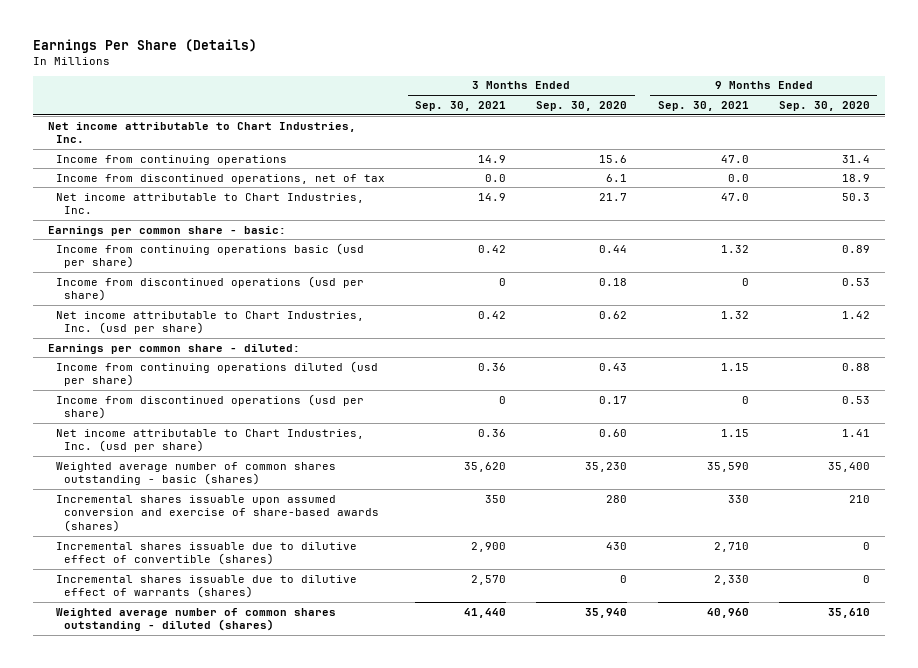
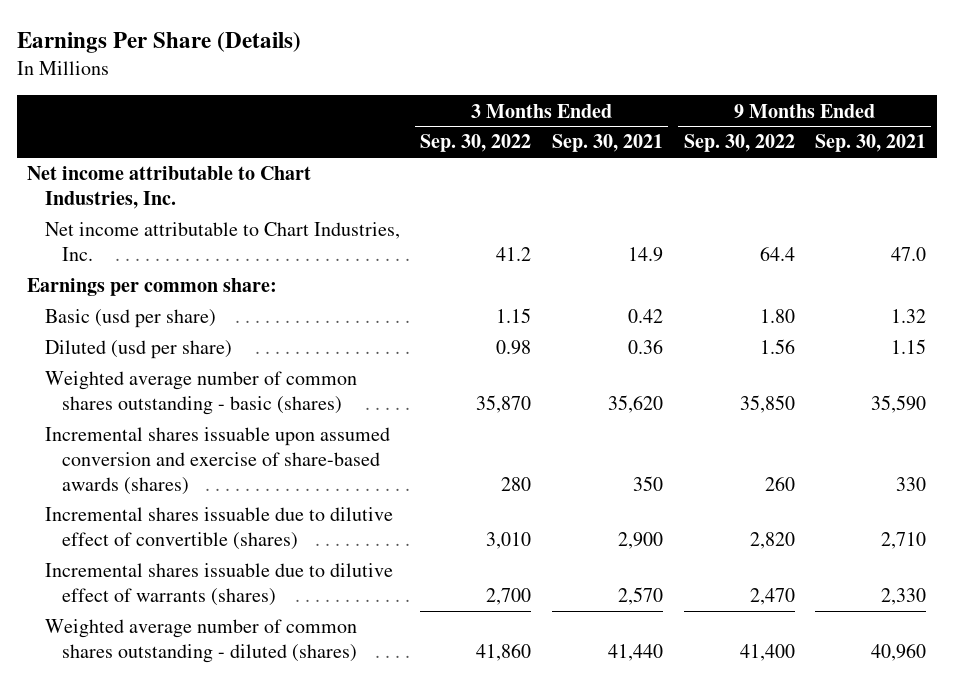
[536,100,628,111] Sep. 30, 2020 -> none
[778,100,870,111] Sep. 30, 2020 -> none
none -> [420,134,532,153] Sep. 30, 2022
none -> [683,134,795,153] Sep. 30, 2022
[56,154,288,165] Income from continuing operations -> none
[56,173,386,184] Income from discontinued operations, net of tax -> none
[56,242,365,269] Income from continuing operations basic (usd per share) -> none
[56,275,365,302] Income from discontinued operations (usd per share) -> none
[47,343,300,354] Earnings per common share - diluted: -> none
[56,360,379,387] Income from continuing operations diluted (usd per share) -> none
[56,393,365,420] Income from discontinued operations (usd per share) -> none
[47,225,286,236] Earnings per common share - basic: -> [26,278,277,297] Earnings per common share:
[56,310,365,335] Net income attributable to Chart Industries, Inc. (usd per share) -> [44,309,216,329] Basic (usd per share)
[56,428,365,453] Net income attributable to Chart Industries, Inc. (usd per share) -> [44,340,232,360] Diluted (usd per share)

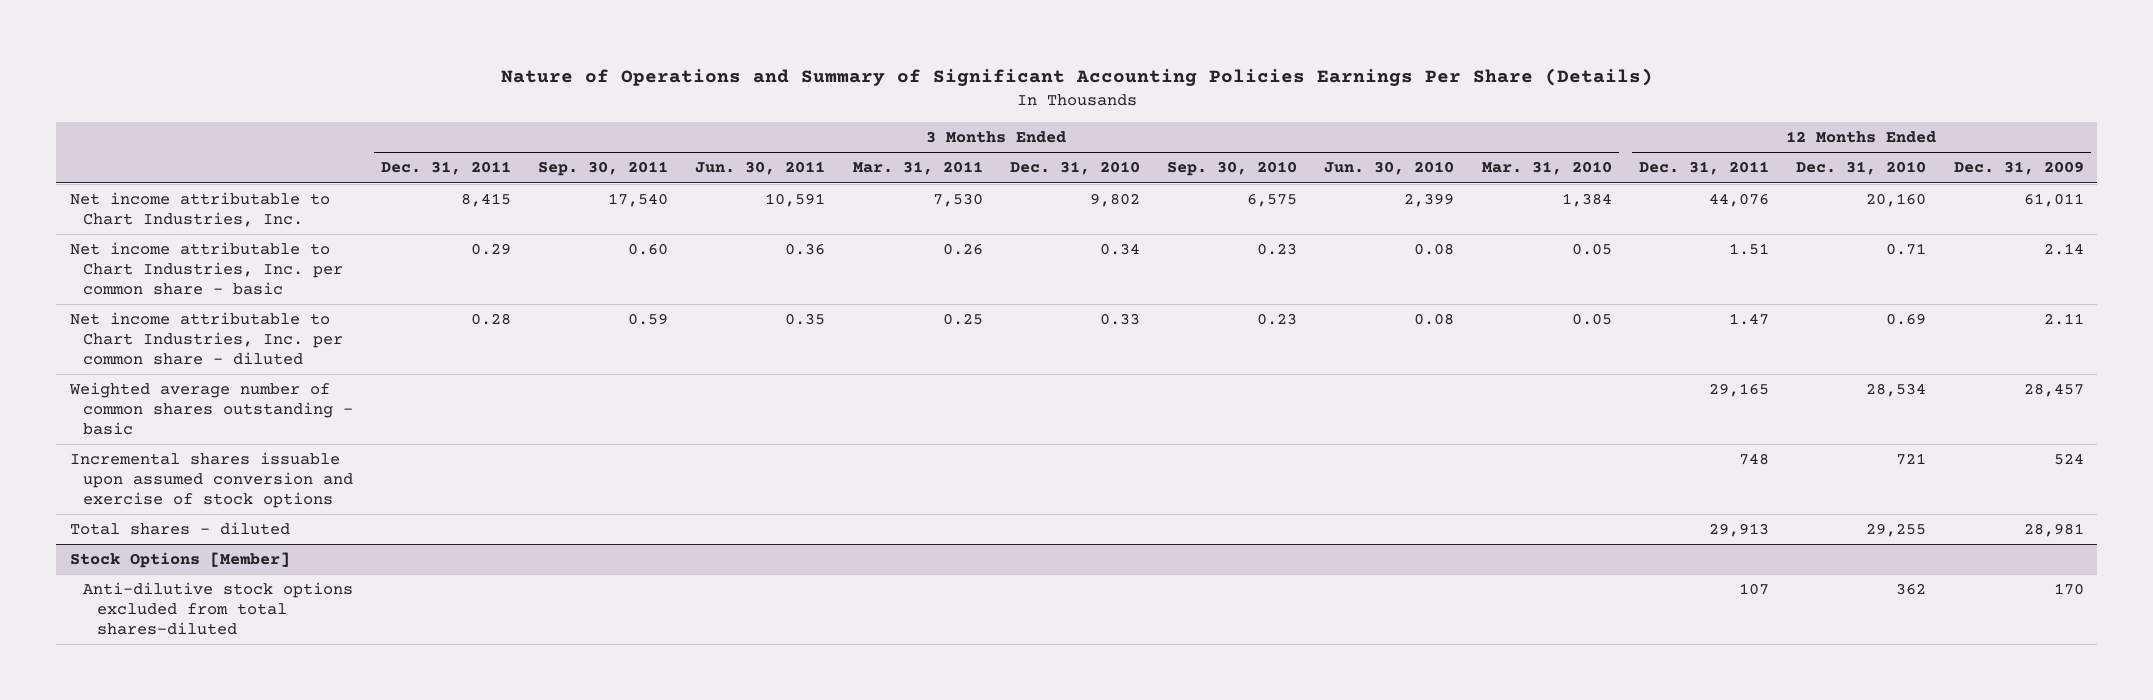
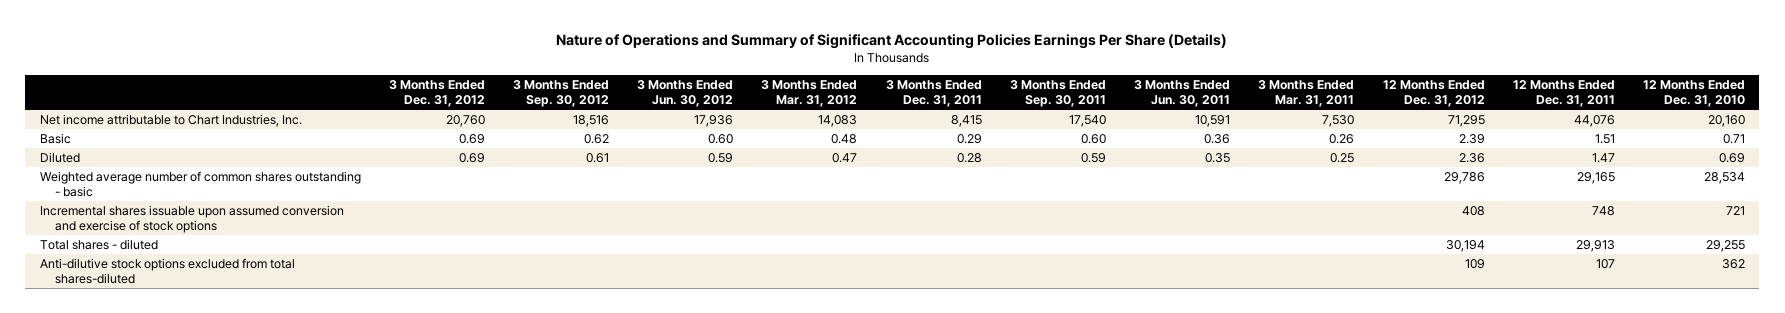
[1009,161,1140,176] Dec. 31, 2010 -> none
[1167,161,1298,177] Sep. 30, 2010 -> none
[1324,161,1455,176] Jun. 30, 2010 -> none
[1481,161,1612,176] Mar. 31, 2010 -> none
[1953,161,2084,176] Dec. 31, 2009 -> none
none -> [388,79,485,108] 3 Months Ended Dec. 31, 2012
none -> [513,79,610,108] 3 Months Ended Sep. 30, 2012
none -> [637,79,734,108] 3 Months Ended Jun. 30, 2012
none -> [761,79,858,108] 3 Months Ended Mar. 31, 2012
none -> [1382,79,1485,108] 12 Months Ended Dec. 31, 2012
[69,242,344,295] Net income attributable to Chart Industries, Inc. per common share - basic -> [39,132,71,144] Basic
[69,312,344,365] Net income attributable to Chart Industries, Inc. per common share - diluted -> [39,151,80,163] Diluted
[69,552,290,569] Stock Options [Member] -> none

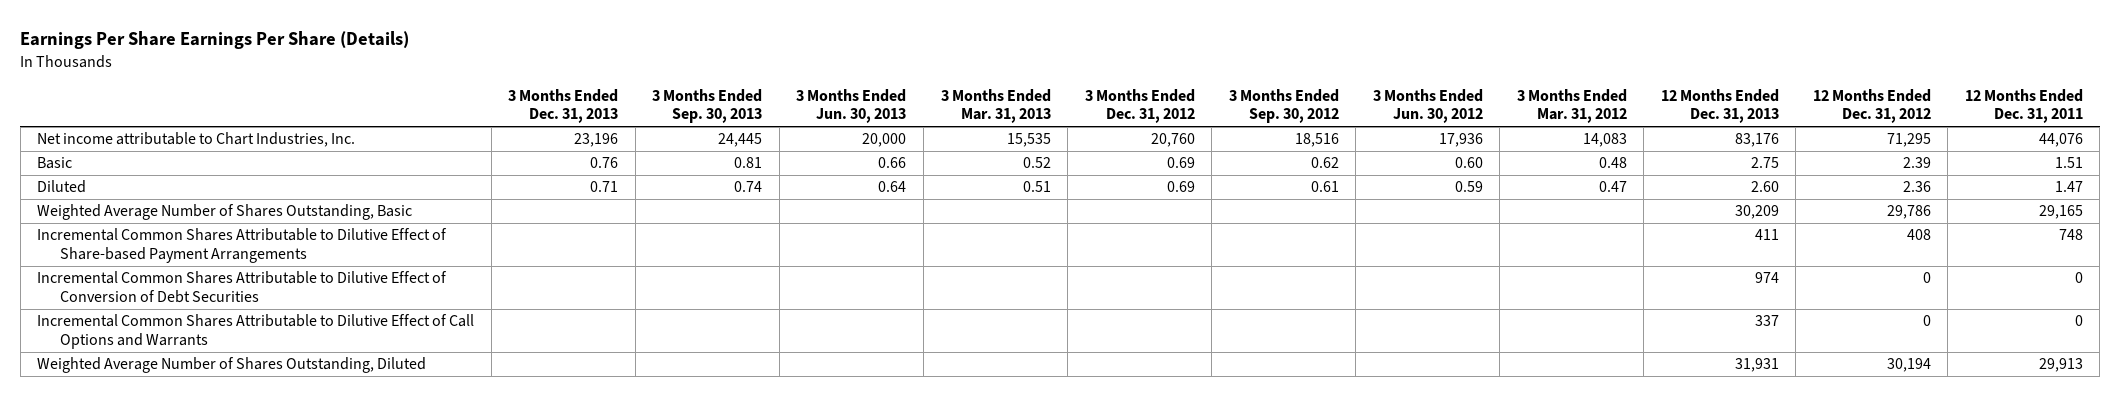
[556,34,1228,50] Nature of Operations and Summary of Significant Accounting Policies Earnings Per Share (Details) -> [20,31,410,50] Earnings Per Share Earnings Per Share (Details)
[885,79,982,108] 3 Months Ended Dec. 31, 2011 -> none
[1009,79,1106,108] 3 Months Ended Sep. 30, 2011 -> none
[1134,79,1231,108] 3 Months Ended Jun. 30, 2011 -> none
[1258,79,1355,108] 3 Months Ended Mar. 31, 2011 -> none
[1643,79,1746,108] 12 Months Ended Dec. 31, 2010 -> none
none -> [508,88,619,124] 3 Months Ended Dec. 31, 2013
none -> [652,88,763,124] 3 Months Ended Sep. 30, 2013
none -> [796,88,907,124] 3 Months Ended Jun. 30, 2013
none -> [940,88,1051,124] 3 Months Ended Mar. 31, 2013
none -> [1660,88,1779,124] 12 Months Ended Dec. 31, 2013
[39,257,295,285] Anti-dilutive stock options excluded from total shares-diluted -> none
[39,170,361,198] Weighted average number of common shares outstanding - basic -> [37,204,413,221] Weighted Average Number of Shares Outstanding, Basic
[39,204,344,234] Incremental shares issuable upon assumed conversion and exercise of stock options -> [37,228,448,264] Incremental Common Shares Attributable to Dilutive Effect of Share-based Payment Arrangements
none -> [37,271,448,304] Incremental Common Shares Attributable to Dilutive Effect of Conversion of Debt Securities
none -> [37,314,475,350] Incremental Common Shares Attributable to Dilutive Effect of Call Options and Warrants
[39,238,158,250] Total shares - diluted -> [37,357,427,374] Weighted Average Number of Shares Outstanding, Diluted

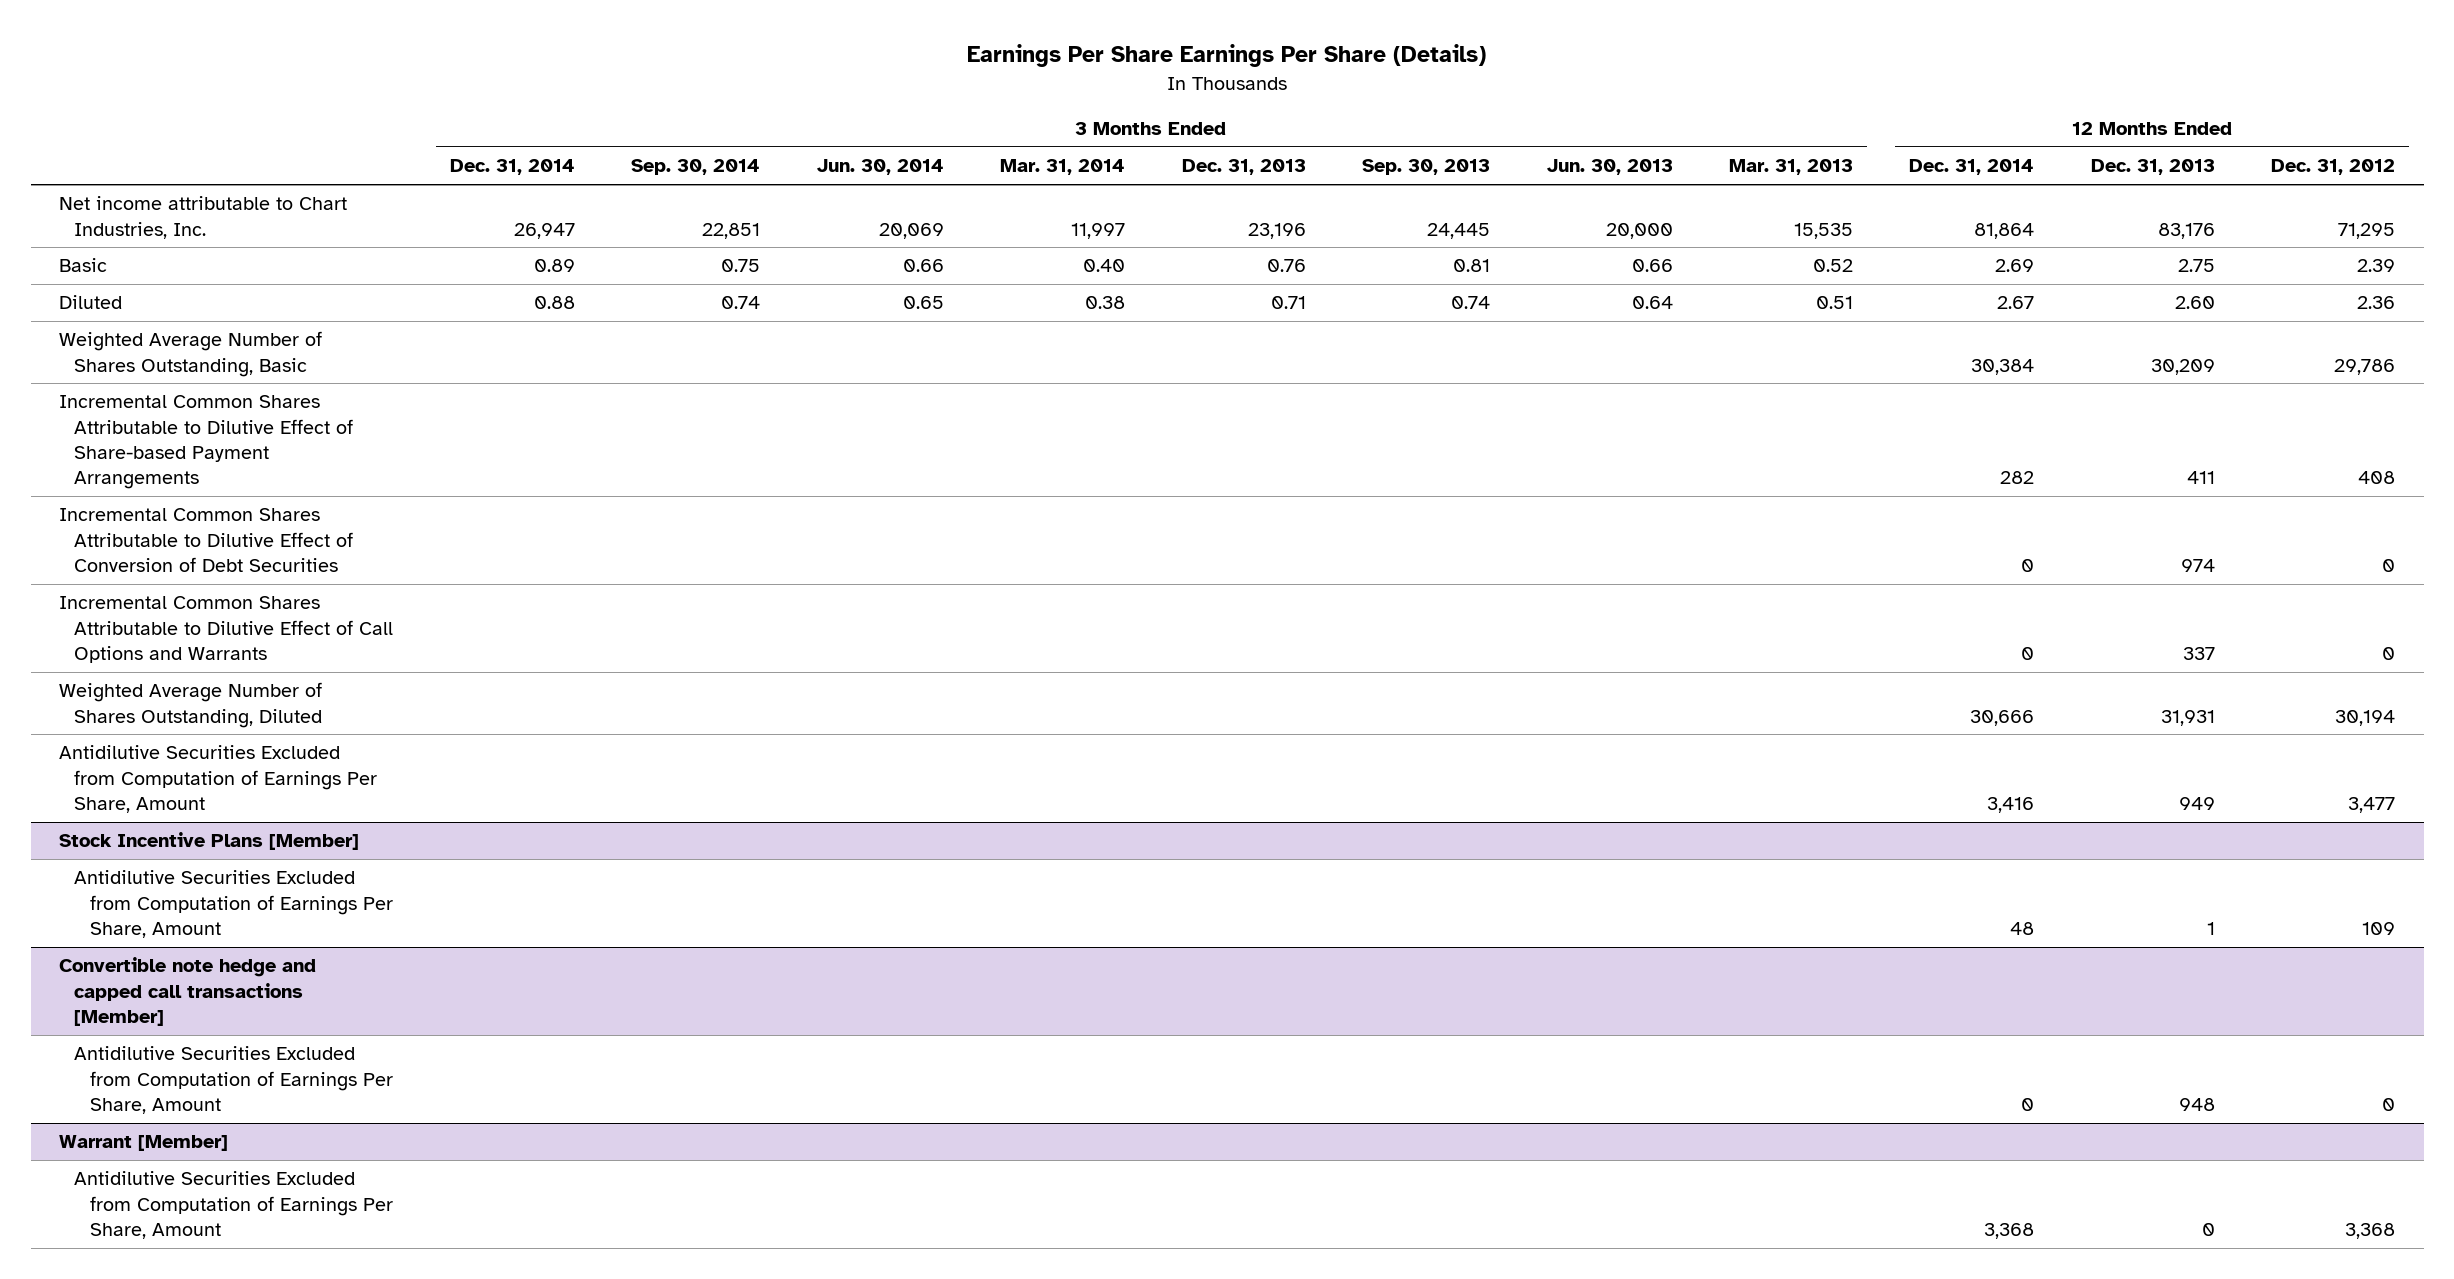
[1084,88,1195,124] 3 Months Ended Dec. 31, 2012 -> none
[1228,88,1339,124] 3 Months Ended Sep. 30, 2012 -> none
[1372,88,1483,124] 3 Months Ended Jun. 30, 2012 -> none
[1516,88,1627,124] 3 Months Ended Mar. 31, 2012 -> none
[1964,88,2083,124] 12 Months Ended Dec. 31, 2011 -> none
none -> [449,159,575,176] Dec. 31, 2014
none -> [631,159,761,176] Sep. 30, 2014
none -> [816,159,944,176] Jun. 30, 2014
none -> [1000,159,1126,176] Mar. 31, 2014
none -> [1909,159,2035,176] Dec. 31, 2014
none -> [59,745,378,814] Antidilutive Securities Excluded from Computation of Earnings Per Share, Amount
none -> [59,832,360,851] Stock Incentive Plans [Member]
none -> [74,870,393,939] Antidilutive Securities Excluded from Computation of Earnings Per Share, Amount
none -> [59,957,317,1027] Convertible note hedge and capped call transactions [Member]
none -> [74,1046,393,1115] Antidilutive Securities Excluded from Computation of Earnings Per Share, Amount
none -> [59,1135,229,1152] Warrant [Member]
none -> [74,1171,393,1240] Antidilutive Securities Excluded from Computation of Earnings Per Share, Amount

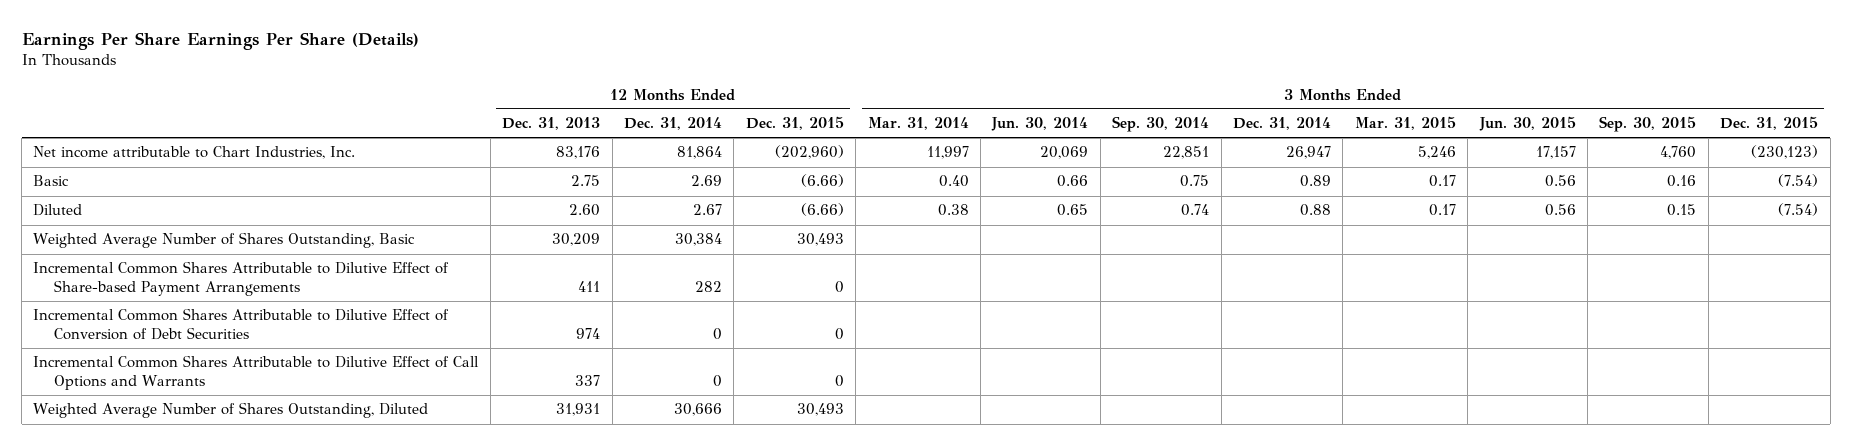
[1181,159,1306,176] Dec. 31, 2013 -> none
[1362,159,1491,176] Sep. 30, 2013 -> none
[1546,159,1673,176] Jun. 30, 2013 -> none
[1728,159,1853,176] Mar. 31, 2013 -> none
[2271,159,2396,176] Dec. 31, 2012 -> none
none -> [745,116,844,131] Dec. 31, 2015
none -> [1354,116,1456,131] Mar. 31, 2015
none -> [1478,116,1576,132] Jun. 30, 2015
none -> [1599,116,1697,133] Sep. 30, 2015
none -> [1720,116,1819,131] Dec. 31, 2015
[59,745,378,814] Antidilutive Securities Excluded from Computation of Earnings Per Share, Amount -> none
[59,832,360,851] Stock Incentive Plans [Member] -> none
[74,870,393,939] Antidilutive Securities Excluded from Computation of Earnings Per Share, Amount -> none
[59,957,317,1027] Convertible note hedge and capped call transactions [Member] -> none
[74,1046,393,1115] Antidilutive Securities Excluded from Computation of Earnings Per Share, Amount -> none
[59,1135,229,1152] Warrant [Member] -> none
[74,1171,393,1240] Antidilutive Securities Excluded from Computation of Earnings Per Share, Amount -> none

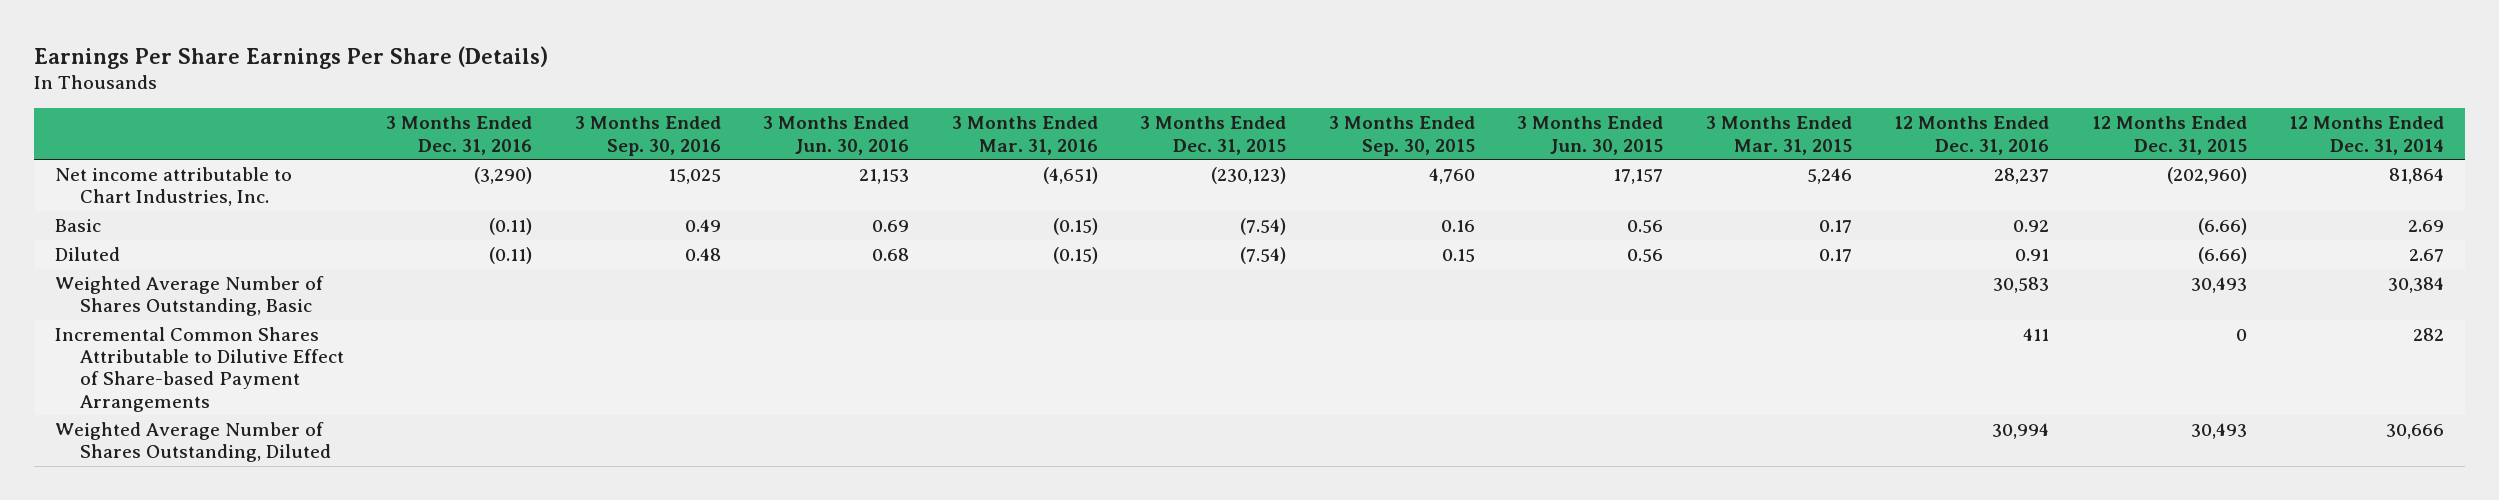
[502,117,601,131] Dec. 31, 2013 -> none
[867,117,969,131] Mar. 31, 2014 -> none
[991,117,1089,132] Jun. 30, 2014 -> none
[1112,116,1210,133] Sep. 30, 2014 -> none
[1233,117,1332,131] Dec. 31, 2014 -> none
none -> [386,116,533,155] 3 Months Ended Dec. 31, 2016
none -> [574,116,721,156] 3 Months Ended Sep. 30, 2016
none -> [763,116,910,155] 3 Months Ended Jun. 30, 2016
none -> [951,116,1098,155] 3 Months Ended Mar. 31, 2016
none -> [1894,116,2050,155] 12 Months Ended Dec. 31, 2016
[33,308,450,341] Incremental Common Shares Attributable to Dilutive Effect of Conversion of Debt Securities -> none
[33,355,480,391] Incremental Common Shares Attributable to Dilutive Effect of Call Options and Warrants -> none

